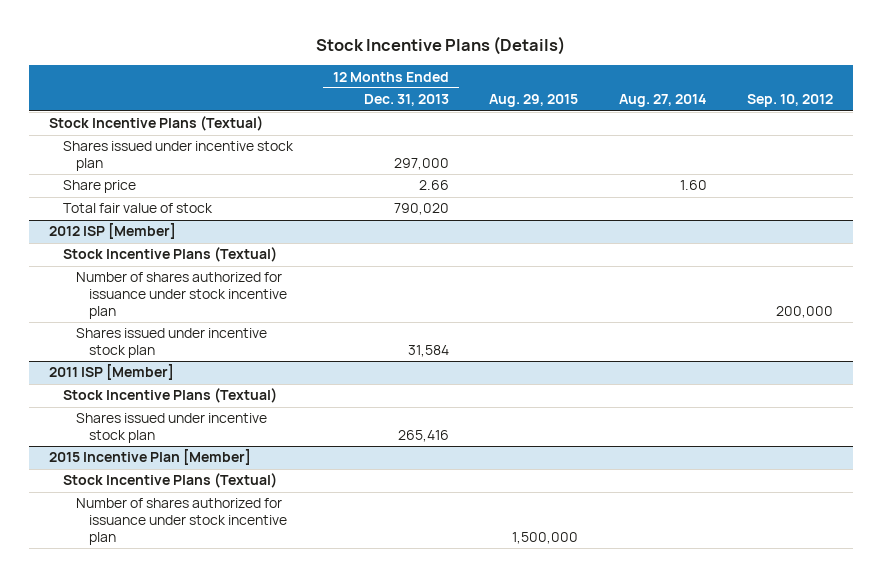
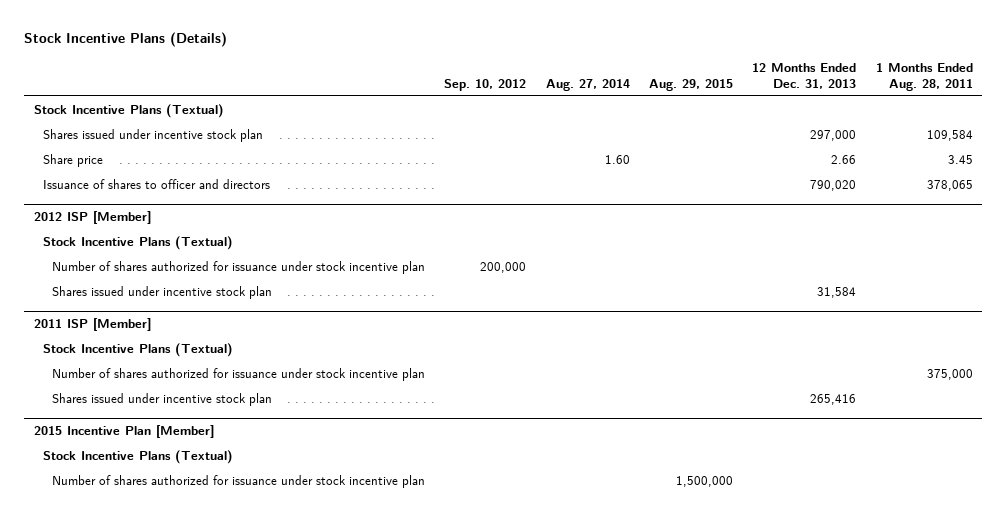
none -> [875,63,973,91] 1 Months Ended Aug. 28, 2011
[62,203,213,214] Total fair value of stock -> [42,178,270,189] Issuance of shares to officer and directors
none -> [51,367,425,381] Number of shares authorized for issuance under stock incentive plan

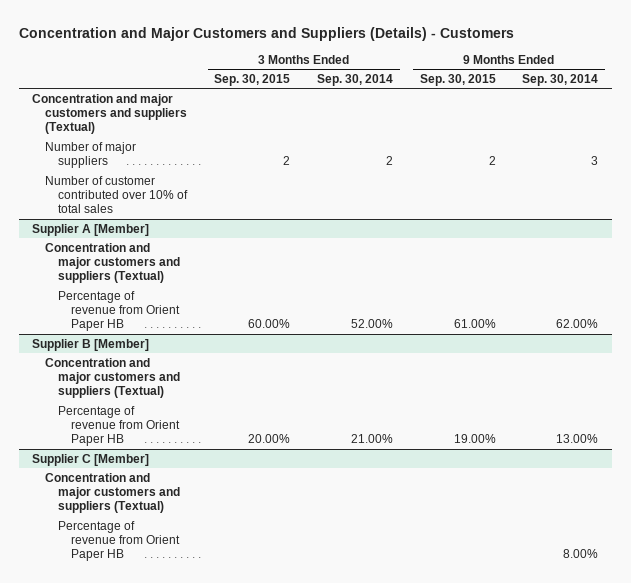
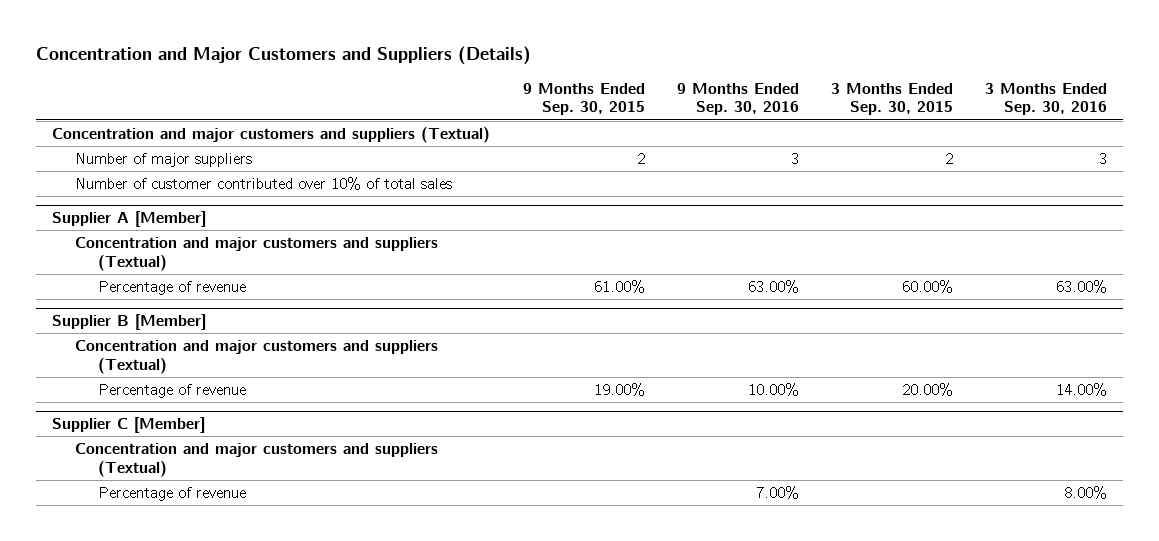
[19,26,515,41] Concentration and Major Customers and Suppliers (Details) - Customers -> [36,46,532,66] Concentration and Major Customers and Suppliers (Details)
[316,73,393,86] Sep. 30, 2014 -> none
[522,73,599,86] Sep. 30, 2014 -> none
none -> [676,82,799,116] 9 Months Ended Sep. 30, 2016
none -> [984,82,1107,116] 3 Months Ended Sep. 30, 2016
[58,290,181,332] Percentage of revenue from Orient Paper HB -> [98,280,247,295] Percentage of revenue
[58,405,181,447] Percentage of revenue from Orient Paper HB -> [98,383,247,398] Percentage of revenue
[58,520,181,562] Percentage of revenue from Orient Paper HB -> [98,486,247,501] Percentage of revenue

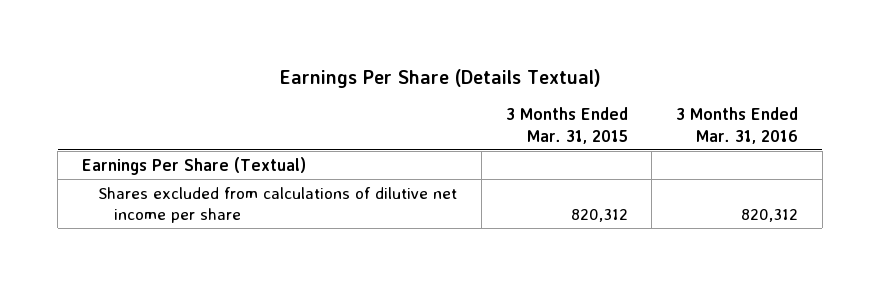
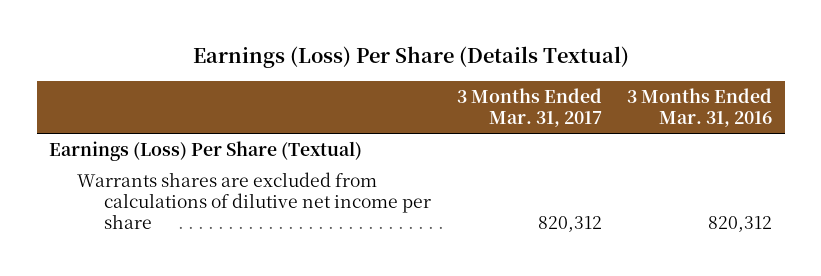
[280,68,602,88] Earnings Per Share (Details Textual) -> [192,46,629,69] Earnings (Loss) Per Share (Details Textual)
[505,107,628,144] 3 Months Ended Mar. 31, 2015 -> none
none -> [456,87,602,127] 3 Months Ended Mar. 31, 2017
[82,156,307,175] Earnings Per Share (Textual) -> [49,140,363,161] Earnings (Loss) Per Share (Textual)
[98,186,458,223] Shares excluded from calculations of dilutive net income per share -> [76,171,432,230] Warrants shares are excluded from calculations of dilutive net income per share

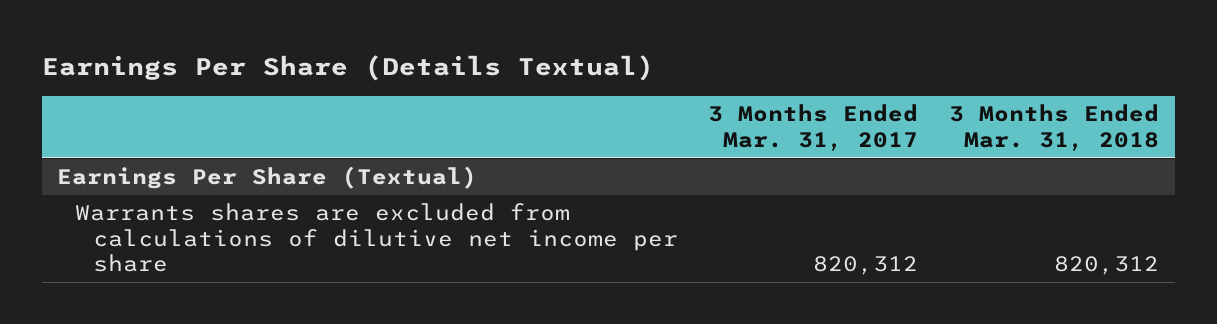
[192,46,629,69] Earnings (Loss) Per Share (Details Textual) -> [42,54,655,81] Earnings Per Share (Details Textual)
[627,87,773,127] 3 Months Ended Mar. 31, 2016 -> none
none -> [949,104,1160,151] 3 Months Ended Mar. 31, 2018
[49,140,363,161] Earnings (Loss) Per Share (Textual) -> [57,166,478,190] Earnings Per Share (Textual)

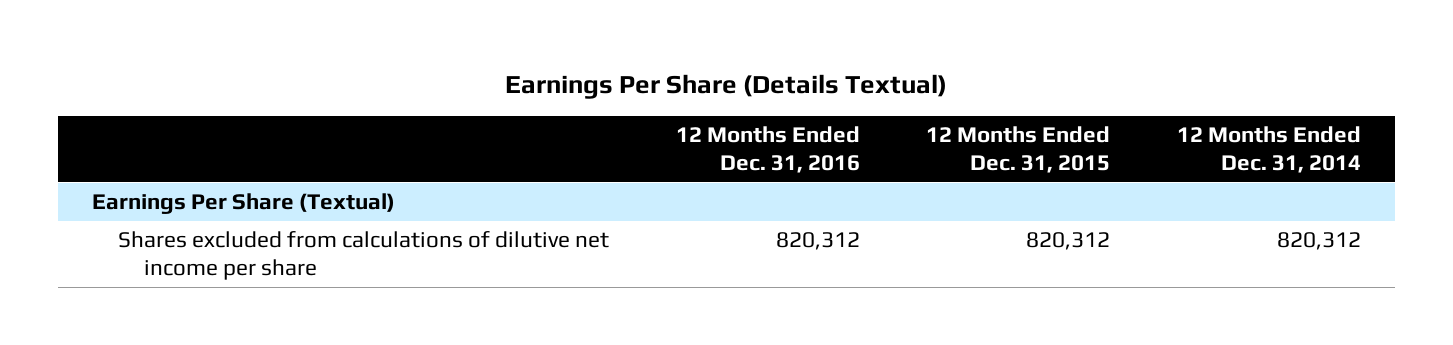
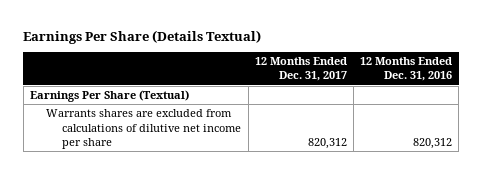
[926,126,1111,173] 12 Months Ended Dec. 31, 2015 -> none
[1177,126,1362,173] 12 Months Ended Dec. 31, 2014 -> none
none -> [254,57,347,82] 12 Months Ended Dec. 31, 2017
[117,231,609,280] Shares excluded from calculations of dilutive net income per share -> [46,109,242,150] Warrants shares are excluded from calculations of dilutive net income per share

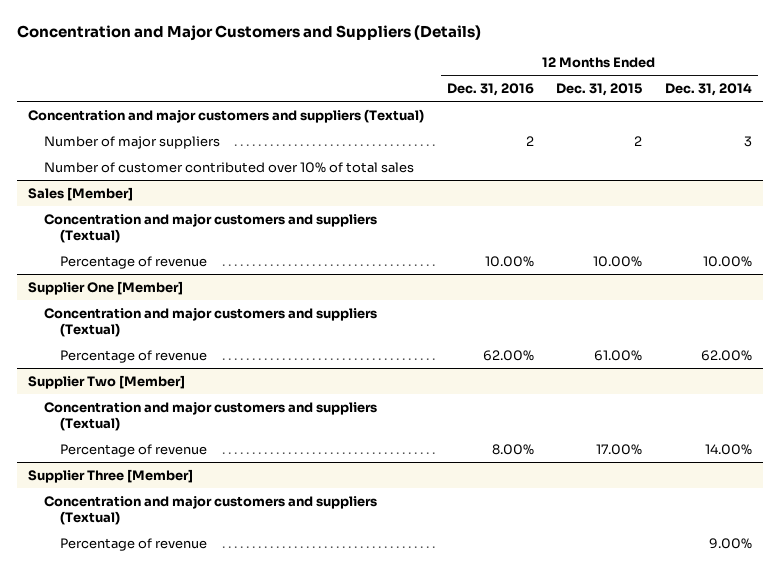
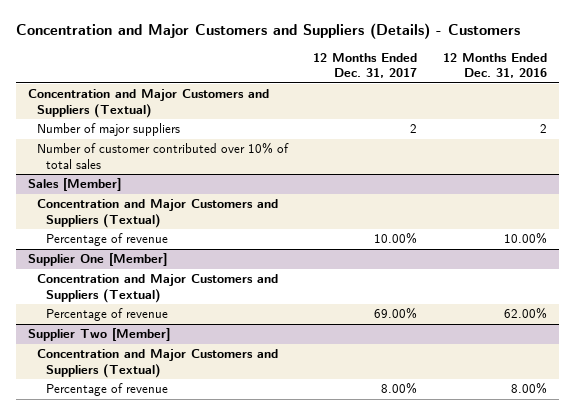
[16,24,481,41] Concentration and Major Customers and Suppliers (Details) -> [15,23,520,40] Concentration and Major Customers and Suppliers (Details) - Customers
[556,83,643,97] Dec. 31, 2015 -> none
[665,83,753,97] Dec. 31, 2014 -> none
none -> [313,52,418,79] 12 Months Ended Dec. 31, 2017
[28,108,425,123] Concentration and major customers and suppliers (Textual) -> [28,89,270,118] Concentration and Major Customers and Suppliers (Textual)
[43,212,377,243] Concentration and major customers and suppliers (Textual) -> [37,199,279,228] Concentration and Major Customers and Suppliers (Textual)
[43,306,377,337] Concentration and major customers and suppliers (Textual) -> [37,274,279,303] Concentration and Major Customers and Suppliers (Textual)
[43,400,377,431] Concentration and major customers and suppliers (Textual) -> [37,349,279,378] Concentration and Major Customers and Suppliers (Textual)
[28,468,194,483] Supplier Three [Member] -> none
[43,494,377,525] Concentration and major customers and suppliers (Textual) -> none
[59,537,207,551] Percentage of revenue -> none

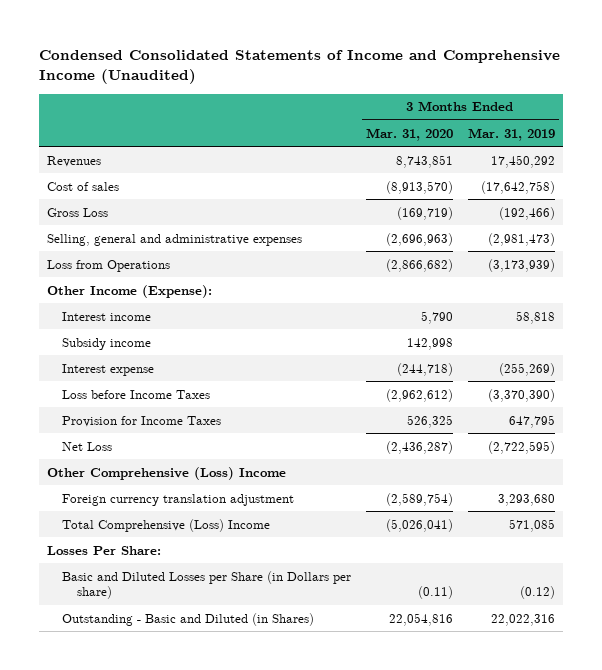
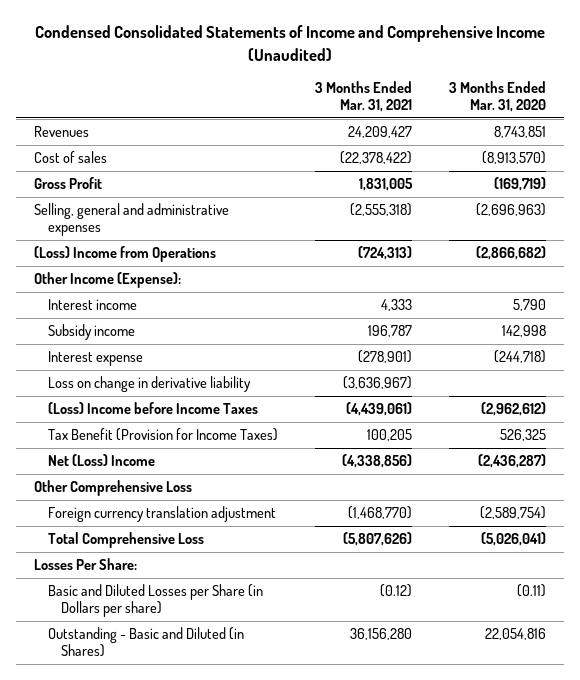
[467,127,555,141] Mar. 31, 2019 -> none
none -> [314,81,412,112] 3 Months Ended Mar. 31, 2021
[46,207,108,217] Gross Loss -> [34,177,103,190] Gross Profit
[46,259,170,272] Loss from Operations -> [34,246,217,263] (Loss) Income from Operations
none -> [47,376,251,393] Loss on change in derivative liability
[61,389,210,399] Loss before Income Taxes -> [47,402,258,415] (Loss) Income before Income Taxes
[61,415,221,427] Provision for Income Taxes -> [47,428,278,442] Tax Benefit (Provision for Income Taxes)
[61,441,112,451] Net Loss -> [47,454,155,467] Net (Loss) Income
[46,466,286,480] Other Comprehensive (Loss) Income -> [34,480,193,497] Other Comprehensive Loss
[61,518,270,532] Total Comprehensive (Loss) Income -> [47,532,204,549] Total Comprehensive Loss

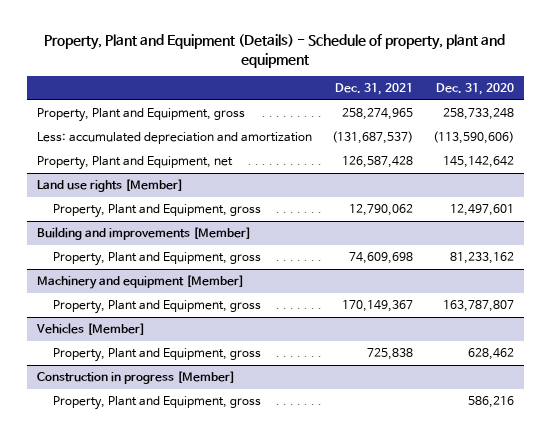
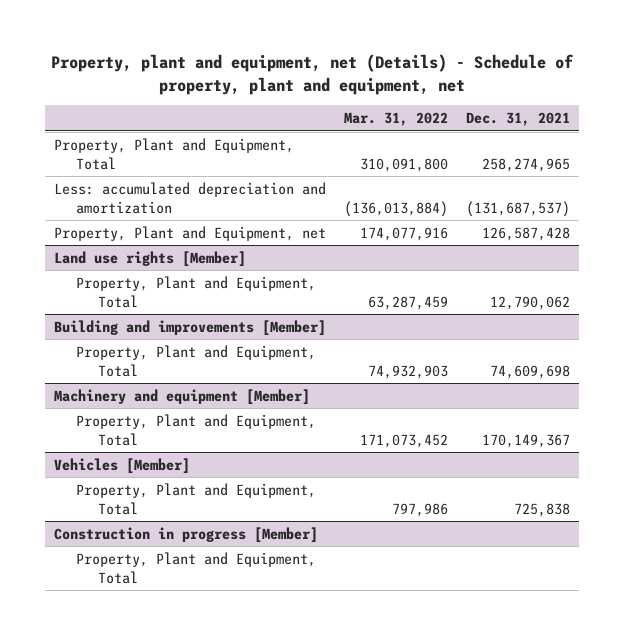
[44,34,506,69] Property, Plant and Equipment (Details) - Schedule of property, plant and equipment -> [51,53,575,95] Property, plant and equipment, net (Details) - Schedule of property, plant and equipment, net
[435,83,514,96] Dec. 31, 2020 -> none
none -> [344,111,449,126] Mar. 31, 2022
[36,108,245,123] Property, Plant and Equipment, gross -> [54,137,295,170] Property, Plant and Equipment, Total
[53,204,262,219] Property, Plant and Equipment, gross -> [76,275,317,308] Property, Plant and Equipment, Total
[53,252,262,267] Property, Plant and Equipment, gross -> [76,344,317,377] Property, Plant and Equipment, Total
[53,300,262,315] Property, Plant and Equipment, gross -> [76,413,317,446] Property, Plant and Equipment, Total
[53,348,262,363] Property, Plant and Equipment, gross -> [76,482,317,515] Property, Plant and Equipment, Total
[53,396,262,411] Property, Plant and Equipment, gross -> [76,551,317,584] Property, Plant and Equipment, Total

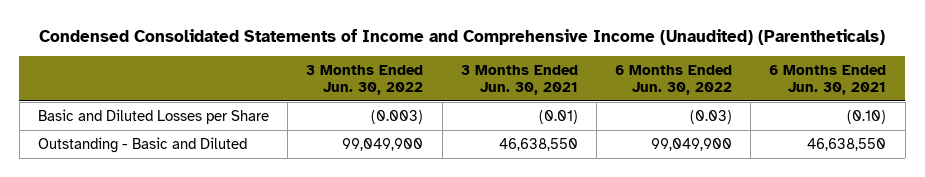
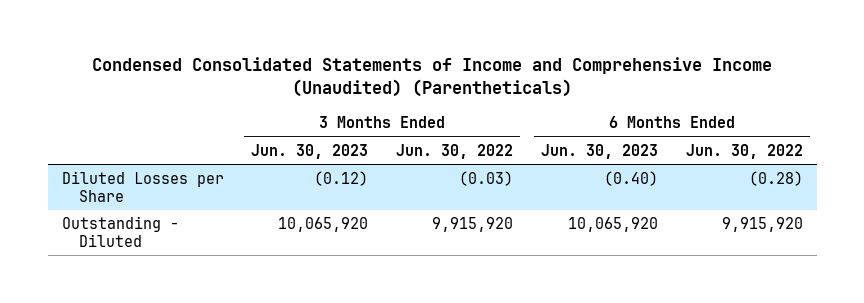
[460,64,578,95] 3 Months Ended Jun. 30, 2021 -> none
[769,64,887,95] 6 Months Ended Jun. 30, 2021 -> none
none -> [251,143,369,159] Jun. 30, 2023
none -> [540,143,658,159] Jun. 30, 2023
[38,108,270,124] Basic and Diluted Losses per Share -> [61,171,224,202] Diluted Losses per Share
[371,109,424,124] (0.003) -> [459,171,514,187] (0.03)
[690,109,733,124] (0.03) -> [748,171,803,187] (0.28)
[38,136,248,153] Outstanding - Basic and Diluted -> [61,216,179,247] Outstanding - Diluted
[342,137,424,151] 99,049,900 -> [432,217,514,233] 9,915,920
[651,137,733,151] 99,049,900 -> [721,217,803,233] 9,915,920

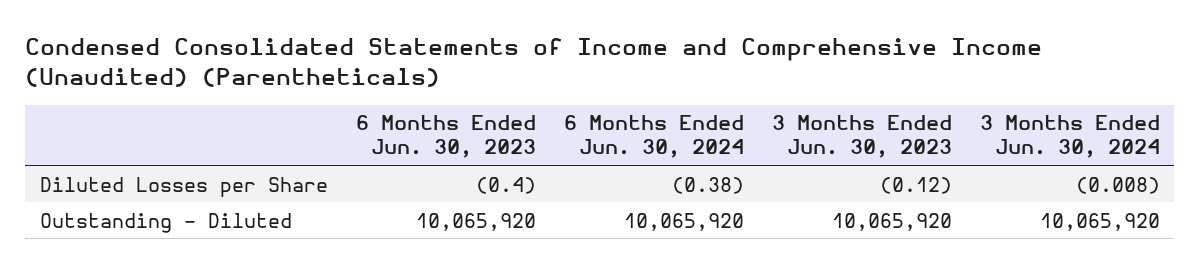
[396,143,514,159] Jun. 30, 2022 -> none
[685,143,803,159] Jun. 30, 2022 -> none
none -> [563,115,744,159] 6 Months Ended Jun. 30, 2024
none -> [980,115,1161,159] 3 Months Ended Jun. 30, 2024
[603,171,658,187] (0.40) -> [475,176,536,194] (0.4)

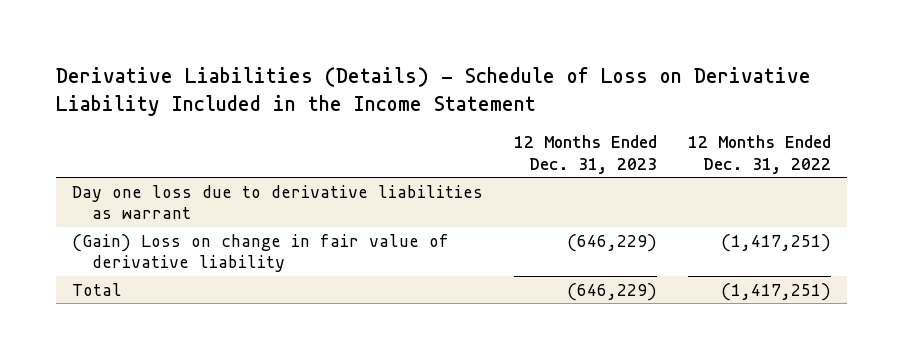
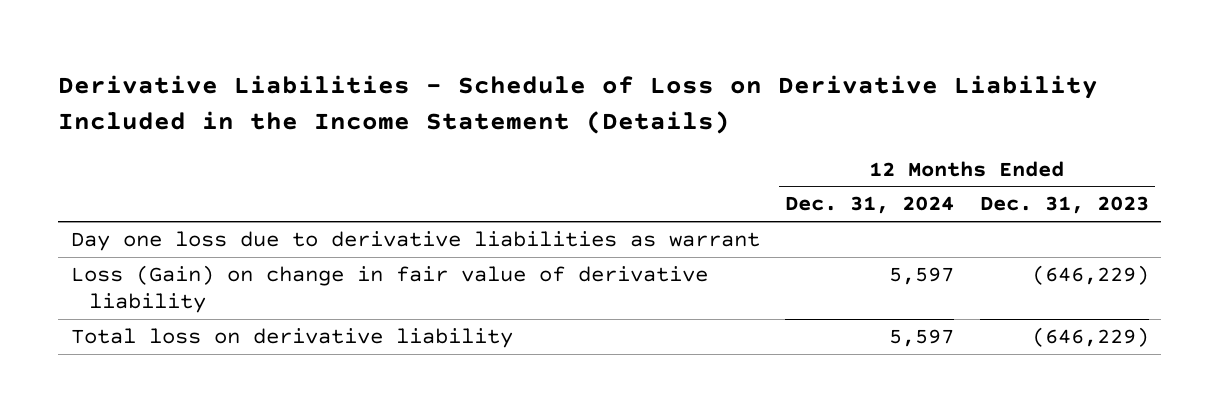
[56,67,812,116] Derivative Liabilities (Details) - Schedule of Loss on Derivative Liability Included in the Income Statement -> [58,75,1099,134] Derivative Liabilities - Schedule of Loss on Derivative Liability Included in the Income Statement (Details)
[688,135,832,174] 12 Months Ended Dec. 31, 2022 -> none
none -> [785,196,955,215] Dec. 31, 2024
[71,233,449,273] (Gain) Loss on change in fair value of derivative liability -> [70,265,708,314] Loss (Gain) on change in fair value of derivative liability
[71,282,122,296] Total -> [70,328,513,349] Total loss on derivative liability

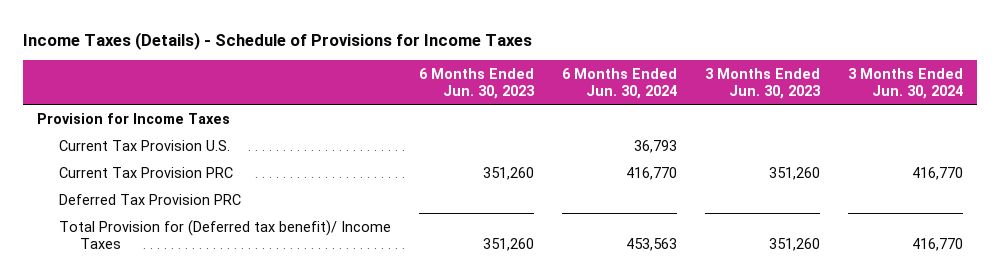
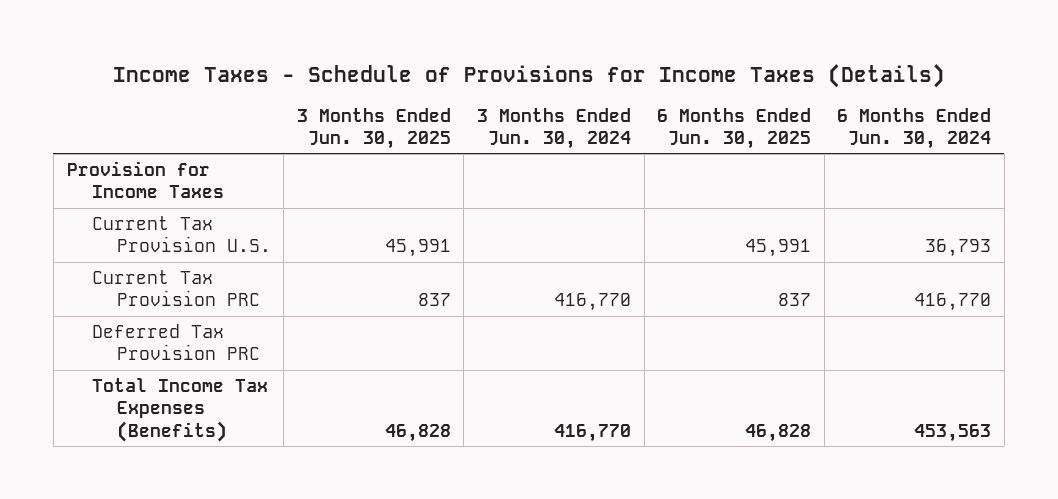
[23,31,533,50] Income Taxes (Details) - Schedule of Provisions for Income Taxes -> [112,63,945,88] Income Taxes - Schedule of Provisions for Income Taxes (Details)
[418,67,535,99] 6 Months Ended Jun. 30, 2023 -> none
[704,67,821,99] 3 Months Ended Jun. 30, 2023 -> none
none -> [296,107,451,150] 3 Months Ended Jun. 30, 2025
none -> [657,107,812,150] 6 Months Ended Jun. 30, 2025
[58,219,391,249] Total Provision for (Deferred tax benefit)/ Income Taxes -> [91,377,268,442] Total Income Tax Expenses (Benefits)

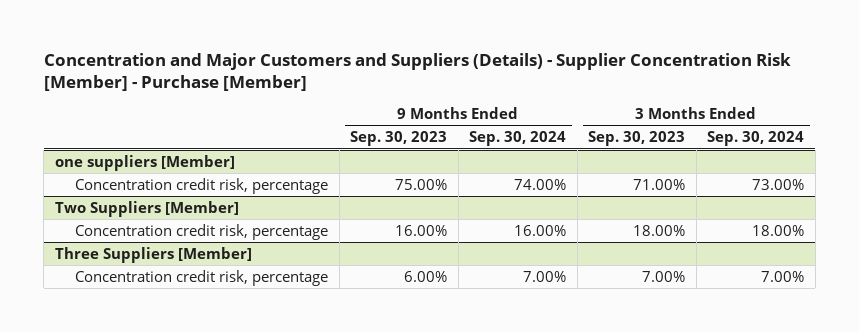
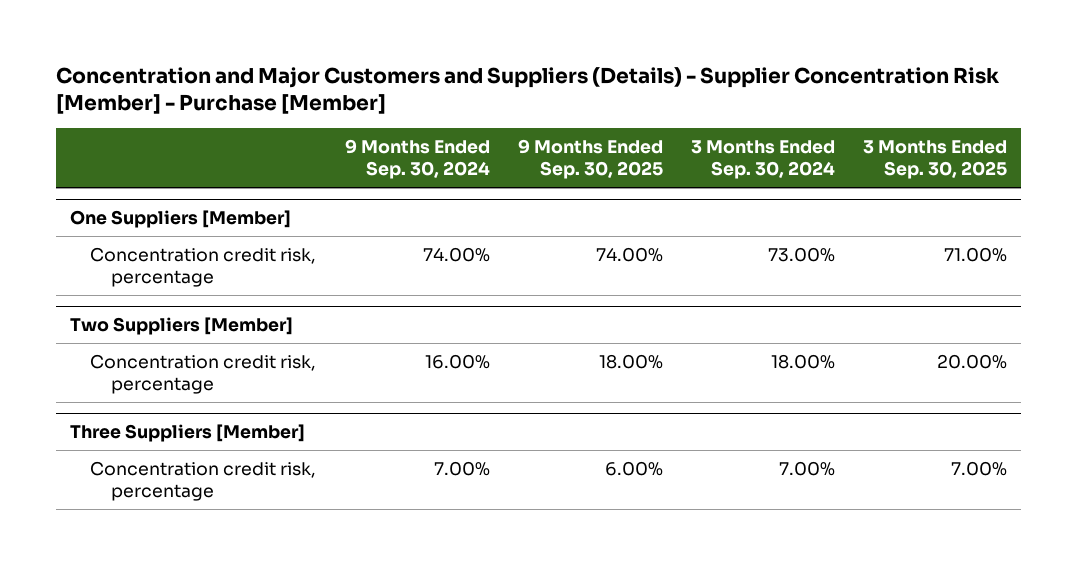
[350,131,448,147] Sep. 30, 2023 -> none
[588,131,686,147] Sep. 30, 2023 -> none
none -> [517,138,663,180] 9 Months Ended Sep. 30, 2025
none -> [862,139,1007,180] 3 Months Ended Sep. 30, 2025
[54,154,235,171] one suppliers [Member] -> [69,209,291,228] One Suppliers [Member]

